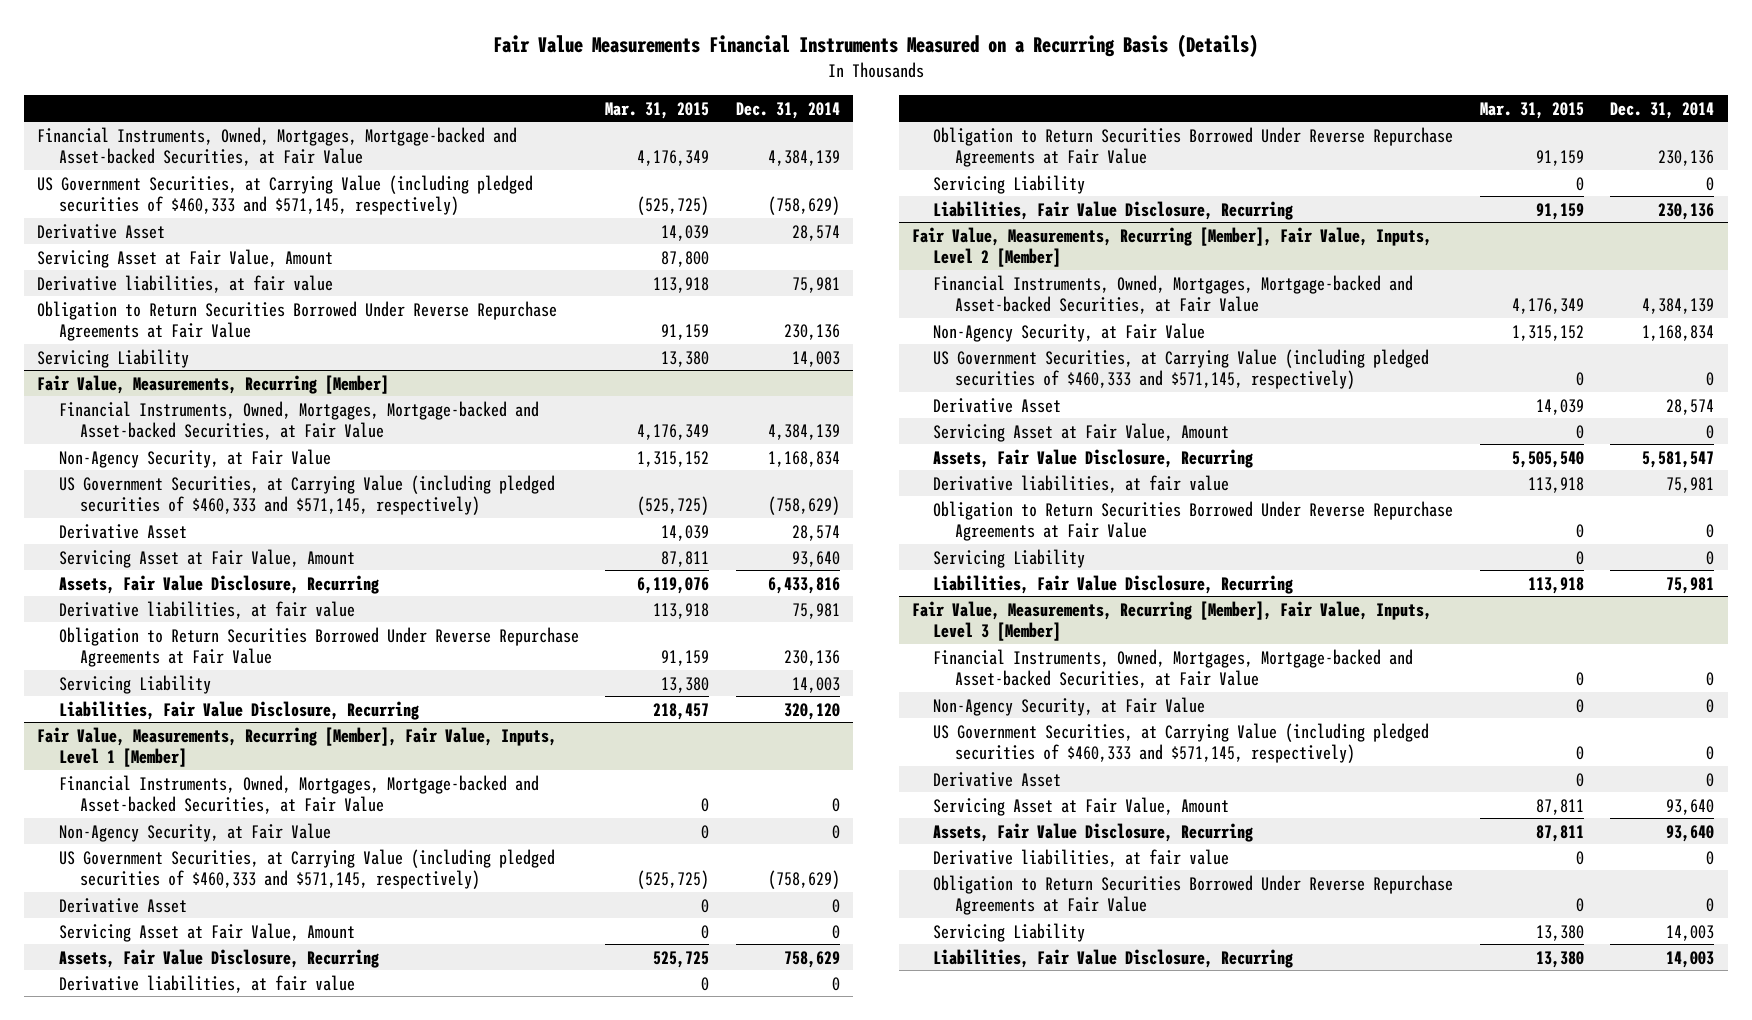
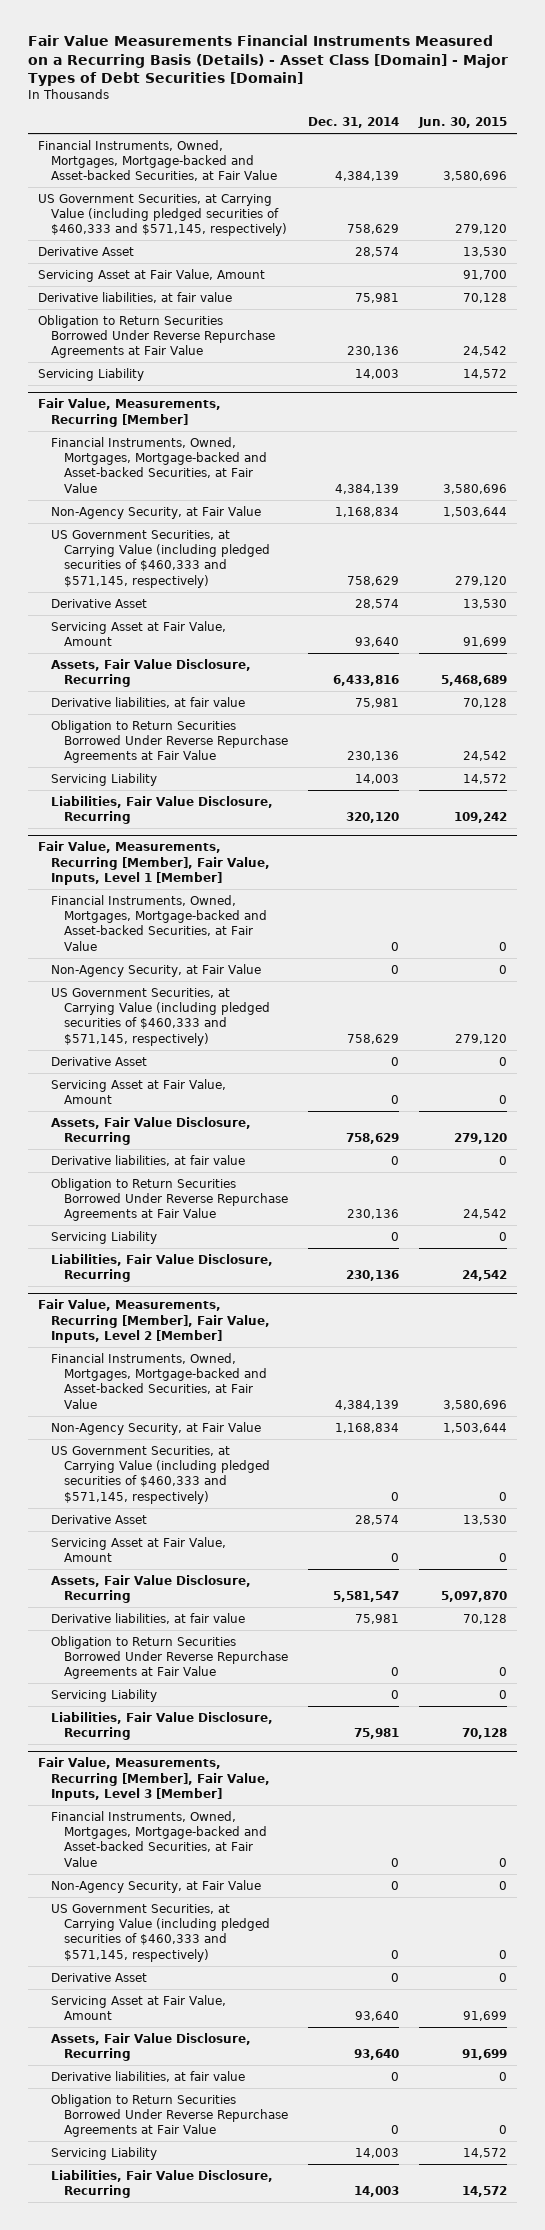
[492,34,1258,58] Fair Value Measurements Financial Instruments Measured on a Recurring Basis (Details) -> [27,35,508,86] Fair Value Measurements Financial Instruments Measured on a Recurring Basis (Details) - Asset Class [Domain] - Major Types of Debt Securities [Domain]
[605,101,710,119] Mar. 31, 2015 -> none
none -> [418,117,508,129] Jun. 30, 2015
[767,196,840,216] (758,629) -> [347,224,400,235] 758,629
[767,496,840,516] (758,629) -> [347,575,400,586] 758,629
[767,870,840,890] (758,629) -> [347,1033,400,1044] 758,629

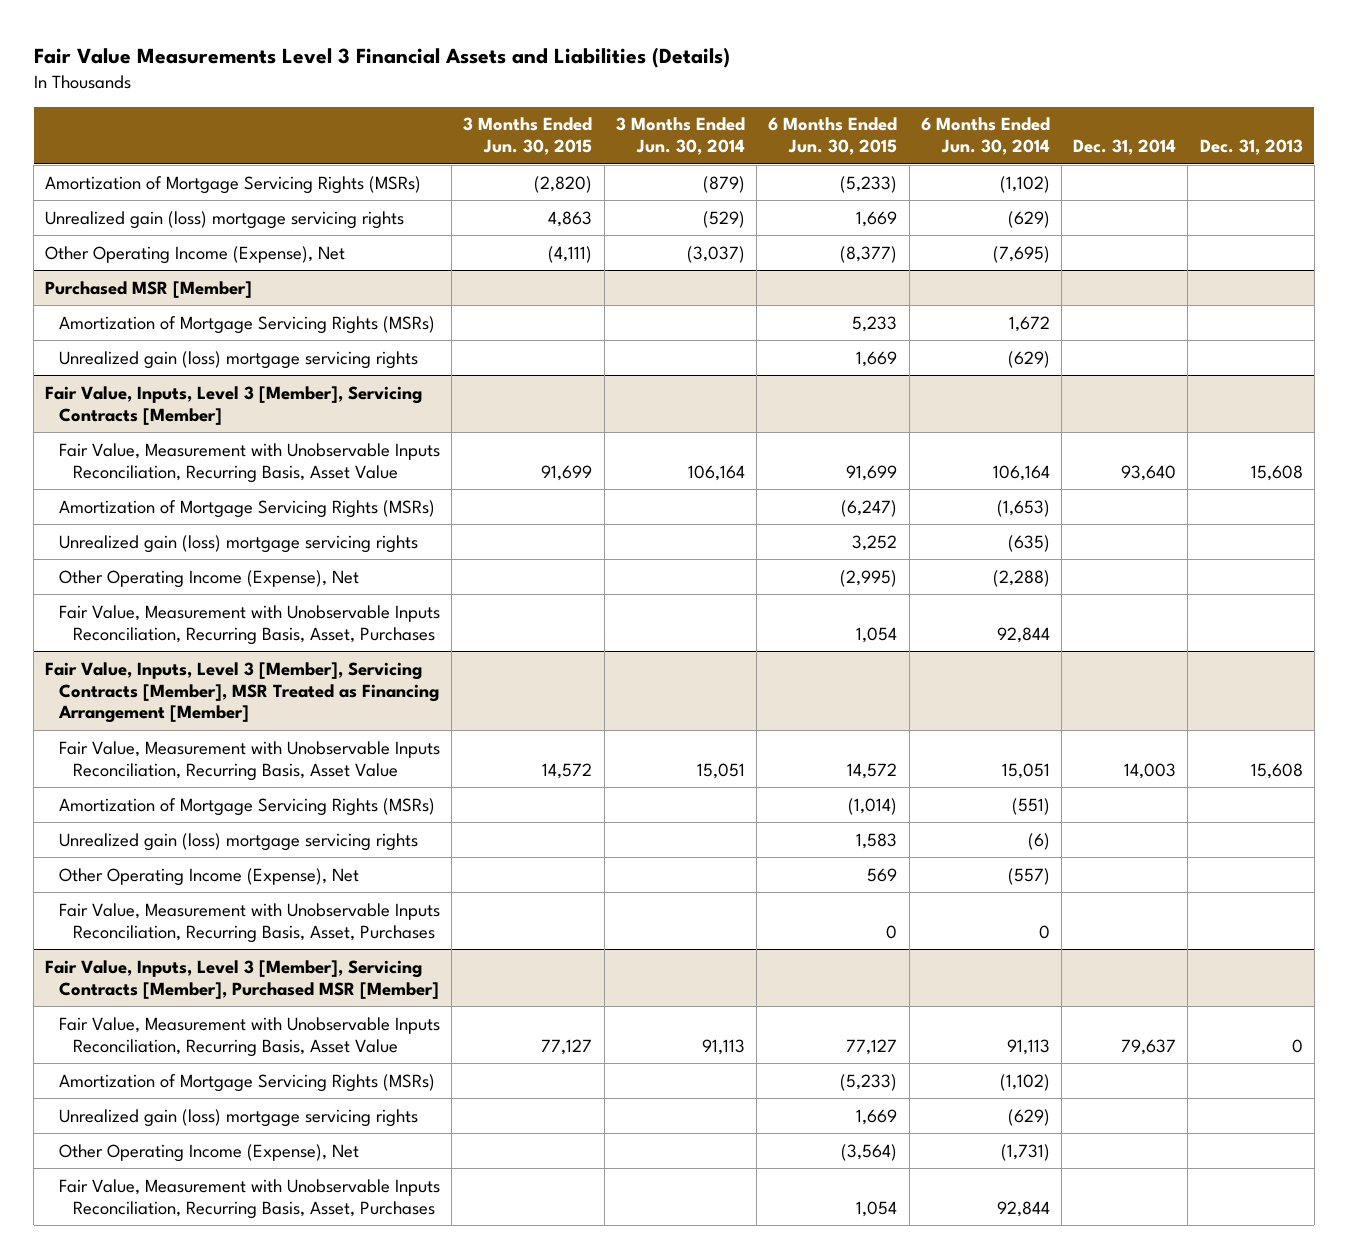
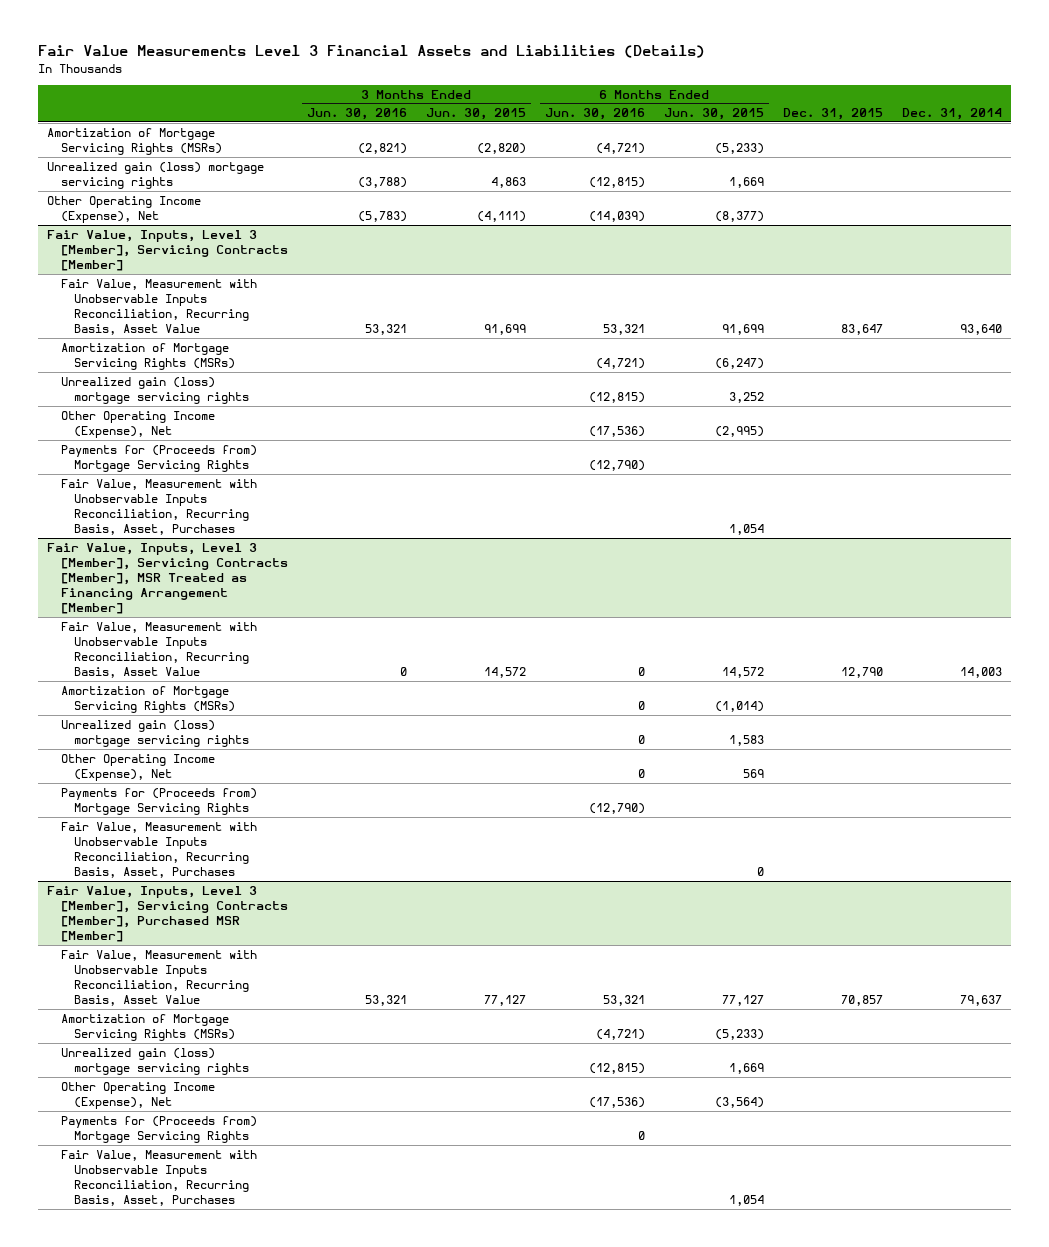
[615,117,745,156] 3 Months Ended Jun. 30, 2014 -> none
[920,117,1050,156] 6 Months Ended Jun. 30, 2014 -> none
[1199,139,1303,156] Dec. 31, 2013 -> none
none -> [306,108,407,121] Jun. 30, 2016
none -> [544,108,645,121] Jun. 30, 2016
none -> [782,108,883,121] Dec. 31, 2015
[45,280,253,298] Purchased MSR [Member] -> none
[59,315,436,334] Amortization of Mortgage Servicing Rights (MSRs) -> none
[59,350,419,369] Unrealized gain (loss) mortgage servicing rights -> none
none -> [60,444,257,472] Payments for (Proceeds from) Mortgage Servicing Rights
none -> [60,787,257,815] Payments for (Proceeds from) Mortgage Servicing Rights
none -> [60,1115,257,1143] Payments for (Proceeds from) Mortgage Servicing Rights

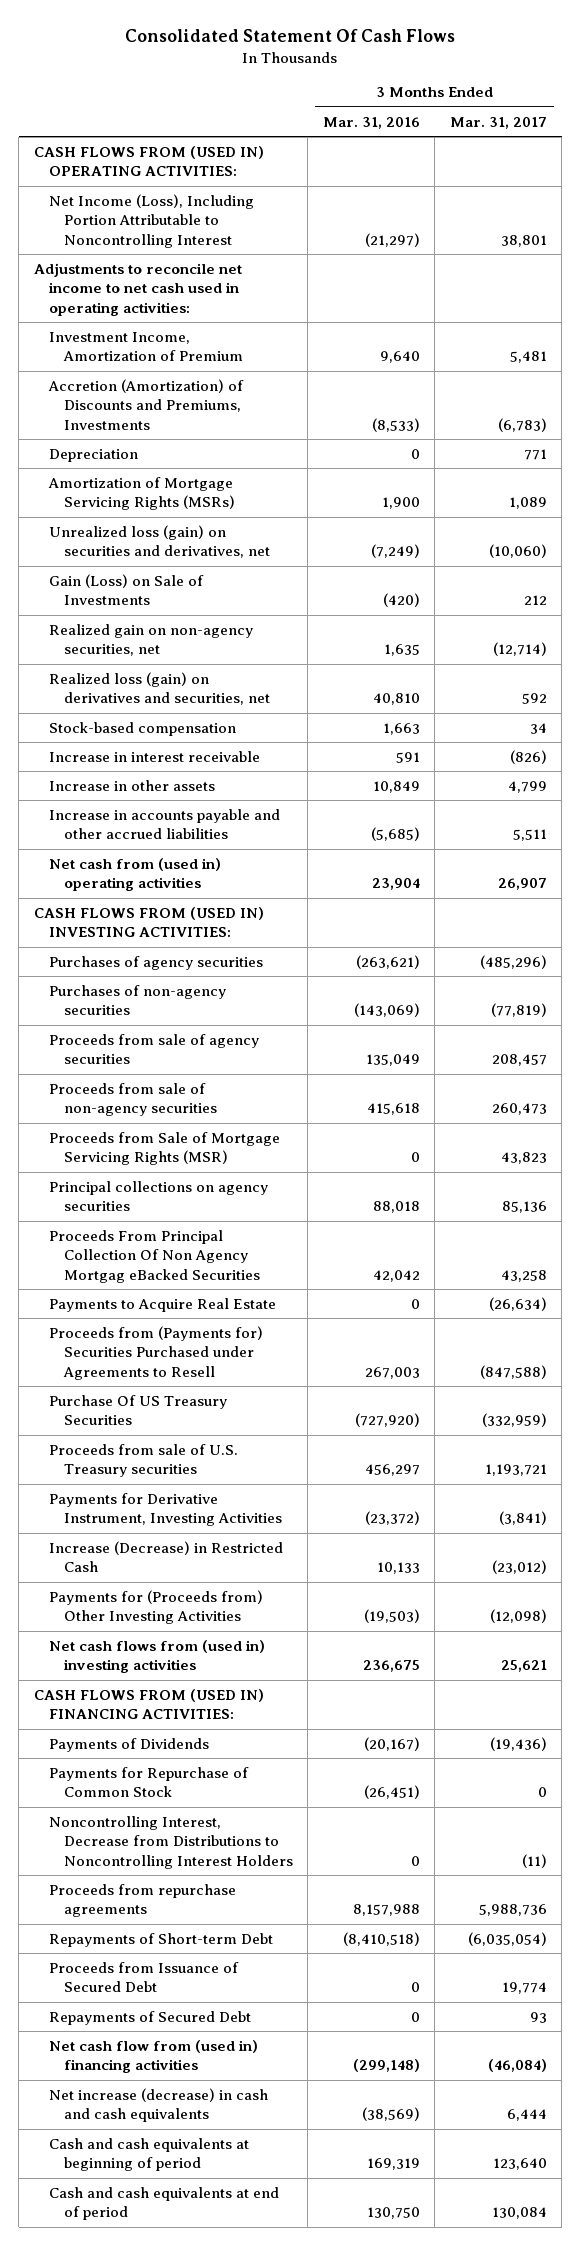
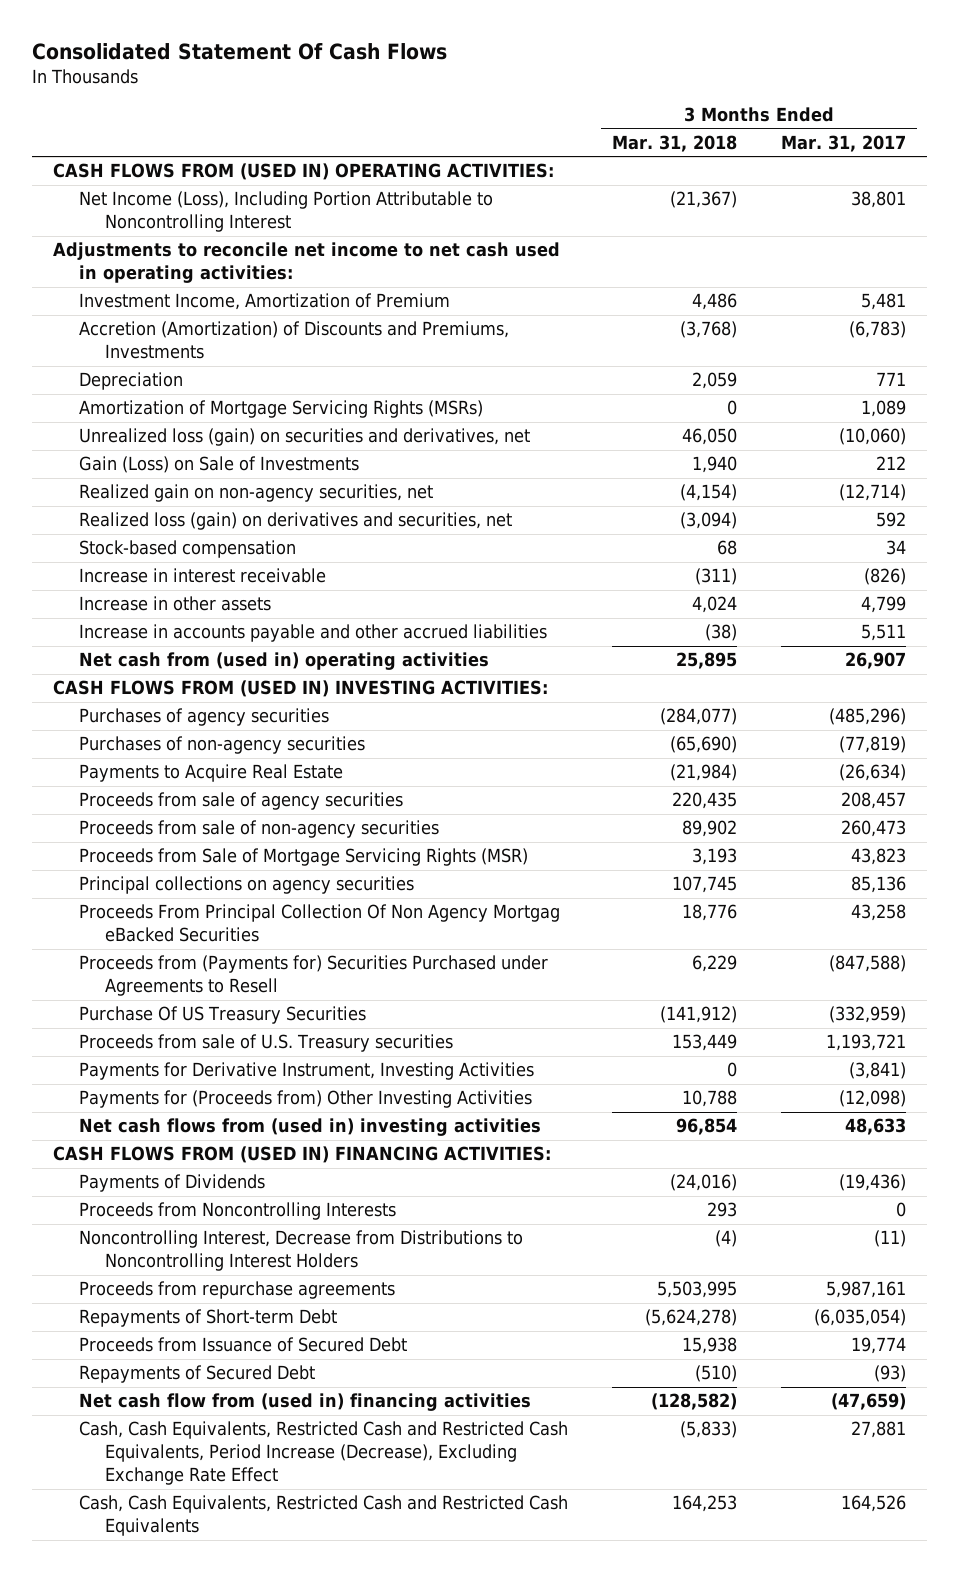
[322,116,420,129] Mar. 31, 2016 -> none
none -> [611,134,737,152] Mar. 31, 2018
[48,1297,276,1312] Payments to Acquire Real Estate -> [79,764,344,783] Payments to Acquire Real Estate
[48,1540,283,1573] Increase (Decrease) in Restricted Cash -> none
[500,1660,547,1673] 25,621 -> [844,1118,906,1136] 48,633
[48,1766,249,1798] Payments for Repurchase of Common Stock -> none
none -> [79,1202,397,1221] Proceeds from Noncontrolling Interests
[478,1904,547,1917] 5,988,736 -> [825,1281,906,1299] 5,987,161
[48,2087,268,2123] Net increase (decrease) in cash and cash equivalents -> none
[48,2137,249,2172] Cash and cash equivalents at beginning of period -> none
[48,2186,279,2221] Cash and cash equivalents at end of period -> none
[529,2011,547,2023] 93 -> [873,1365,906,1383] (93)
[487,2059,547,2073] (46,084) -> [830,1393,906,1411] (47,659)
none -> [79,1421,569,1486] Cash, Cash Equivalents, Restricted Cash and Restricted Cash Equivalents, Period Increase (Decrease), Excluding Exchange Rate Effect
none -> [79,1495,569,1537] Cash, Cash Equivalents, Restricted Cash and Restricted Cash Equivalents

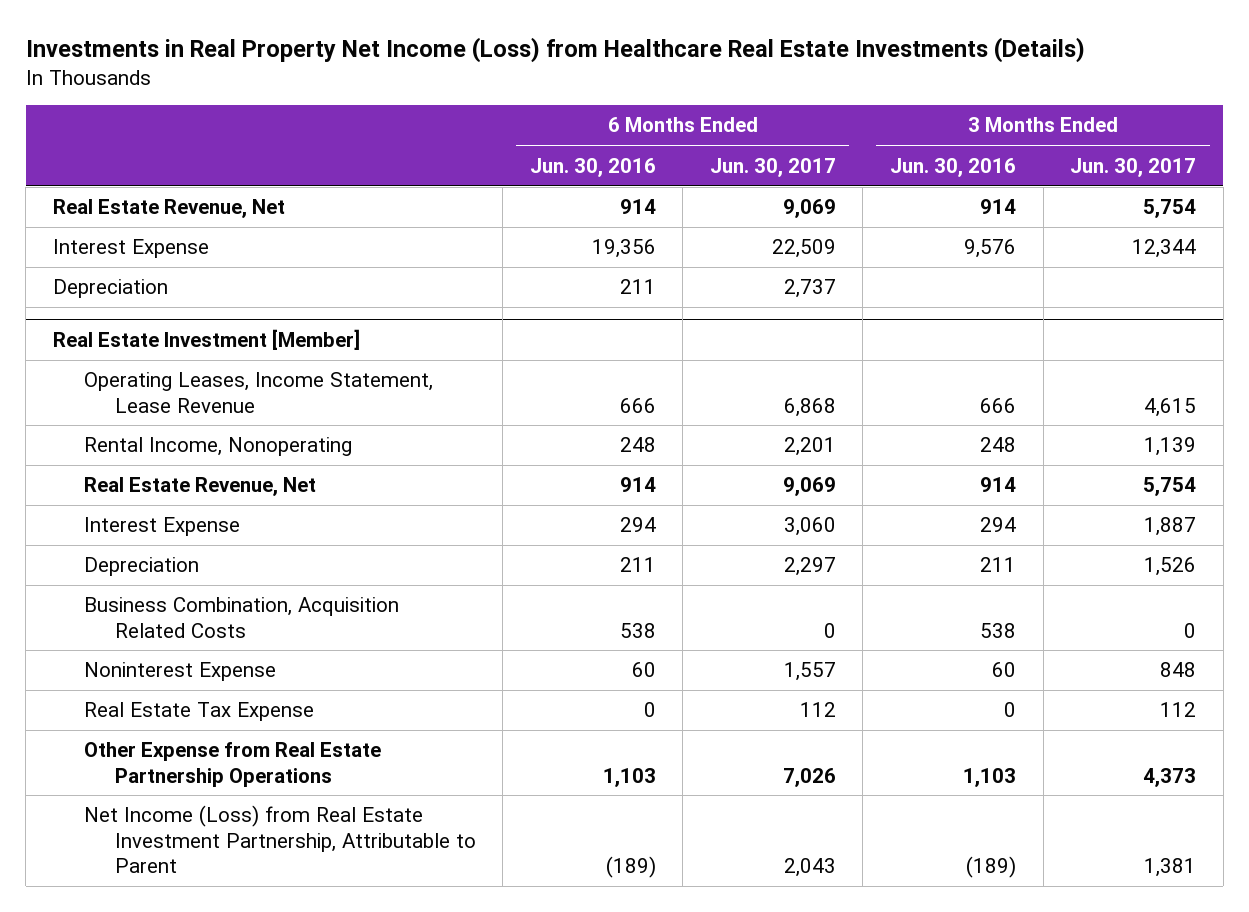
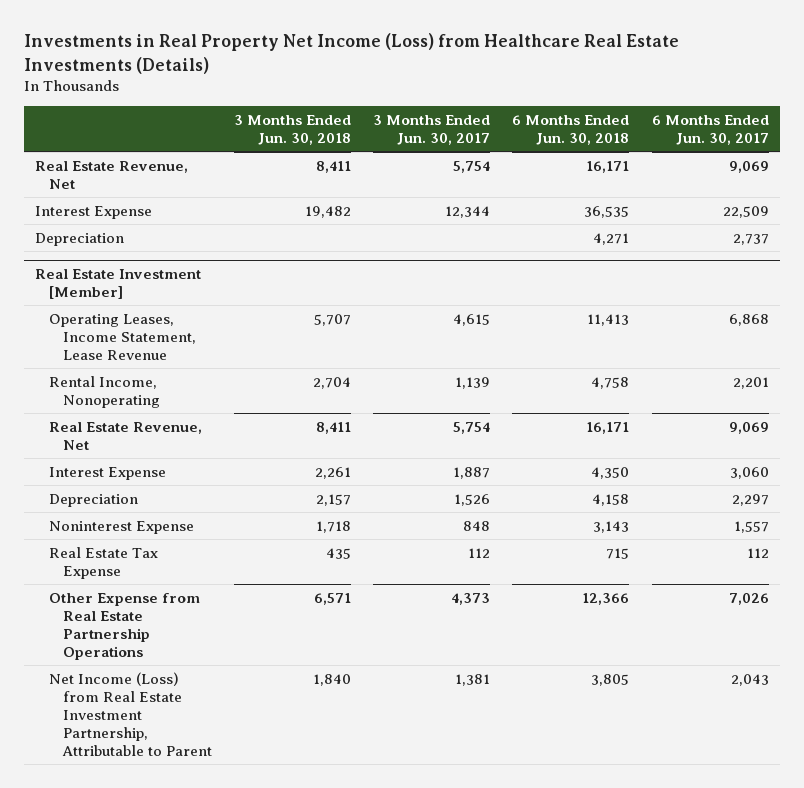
[529,157,656,177] Jun. 30, 2016 -> none
[889,157,1016,177] Jun. 30, 2016 -> none
none -> [233,114,351,145] 3 Months Ended Jun. 30, 2018
none -> [512,114,630,145] 6 Months Ended Jun. 30, 2018
[83,597,399,638] Business Combination, Acquisition Related Costs -> none

